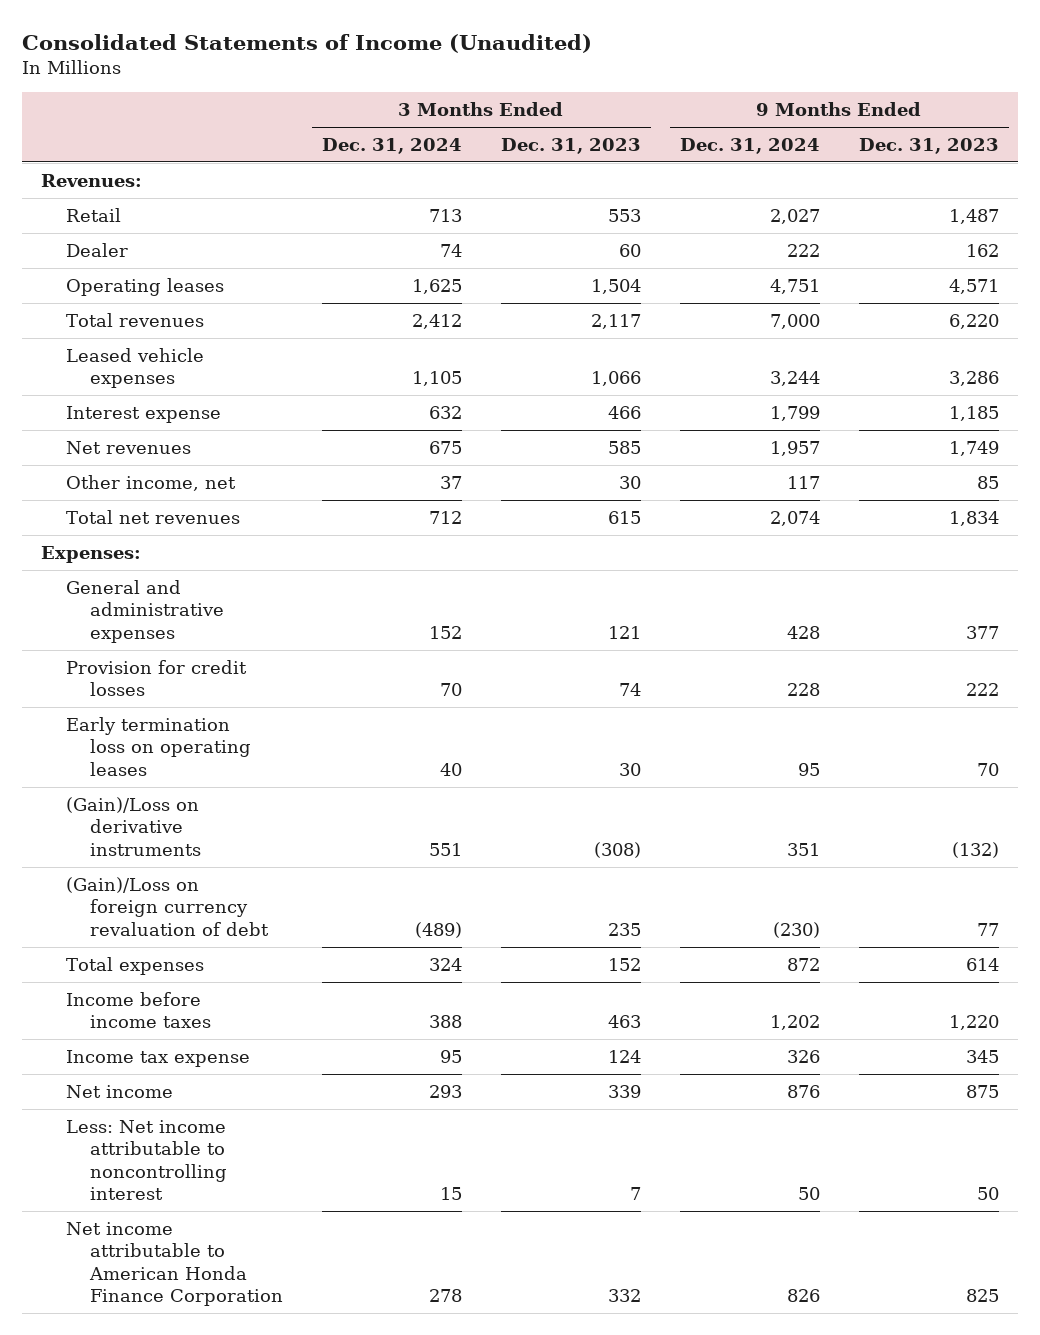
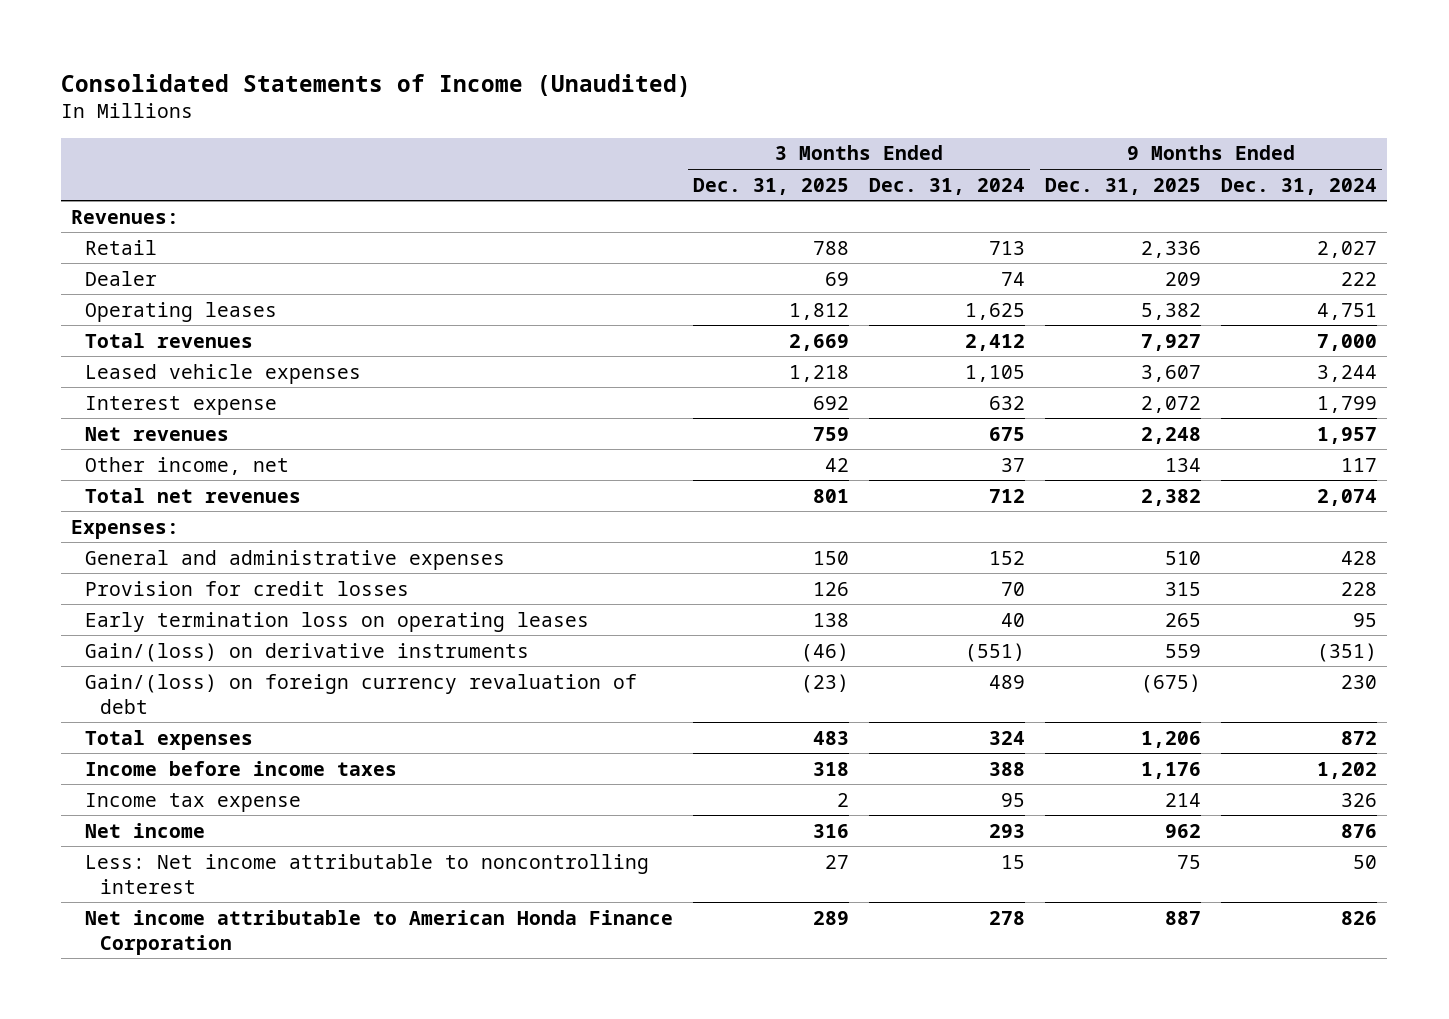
[500,138,641,155] Dec. 31, 2023 -> none
[858,138,999,155] Dec. 31, 2023 -> none
none -> [693,177,850,195] Dec. 31, 2025
none -> [1045,177,1202,195] Dec. 31, 2025
[65,797,202,856] (Gain)/Loss on derivative instruments -> [85,642,530,662] Gain/(loss) on derivative instruments
[429,842,463,856] 551 -> [965,642,1026,662] (551)
[786,842,820,856] 351 -> [1317,642,1378,662] (351)
[65,877,270,936] (Gain)/Loss on foreign currency revaluation of debt -> [85,673,638,714] Gain/(loss) on foreign currency revaluation of debt
[415,921,463,938] (489) -> [989,674,1026,689] 489
[772,921,820,938] (230) -> [1341,674,1378,689] 230

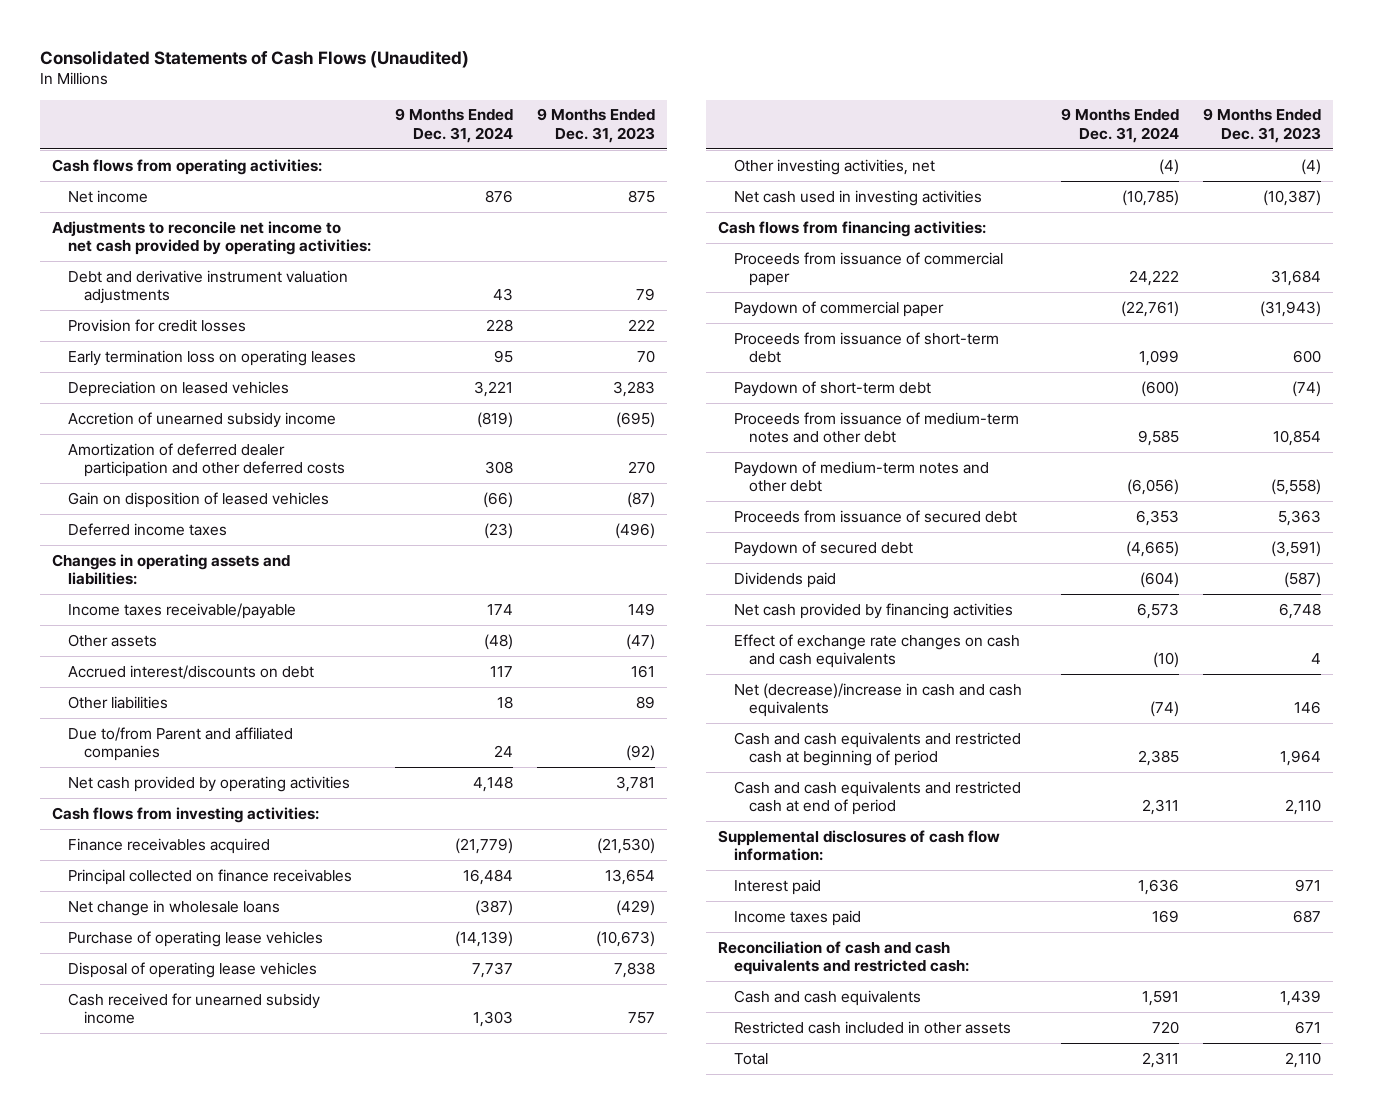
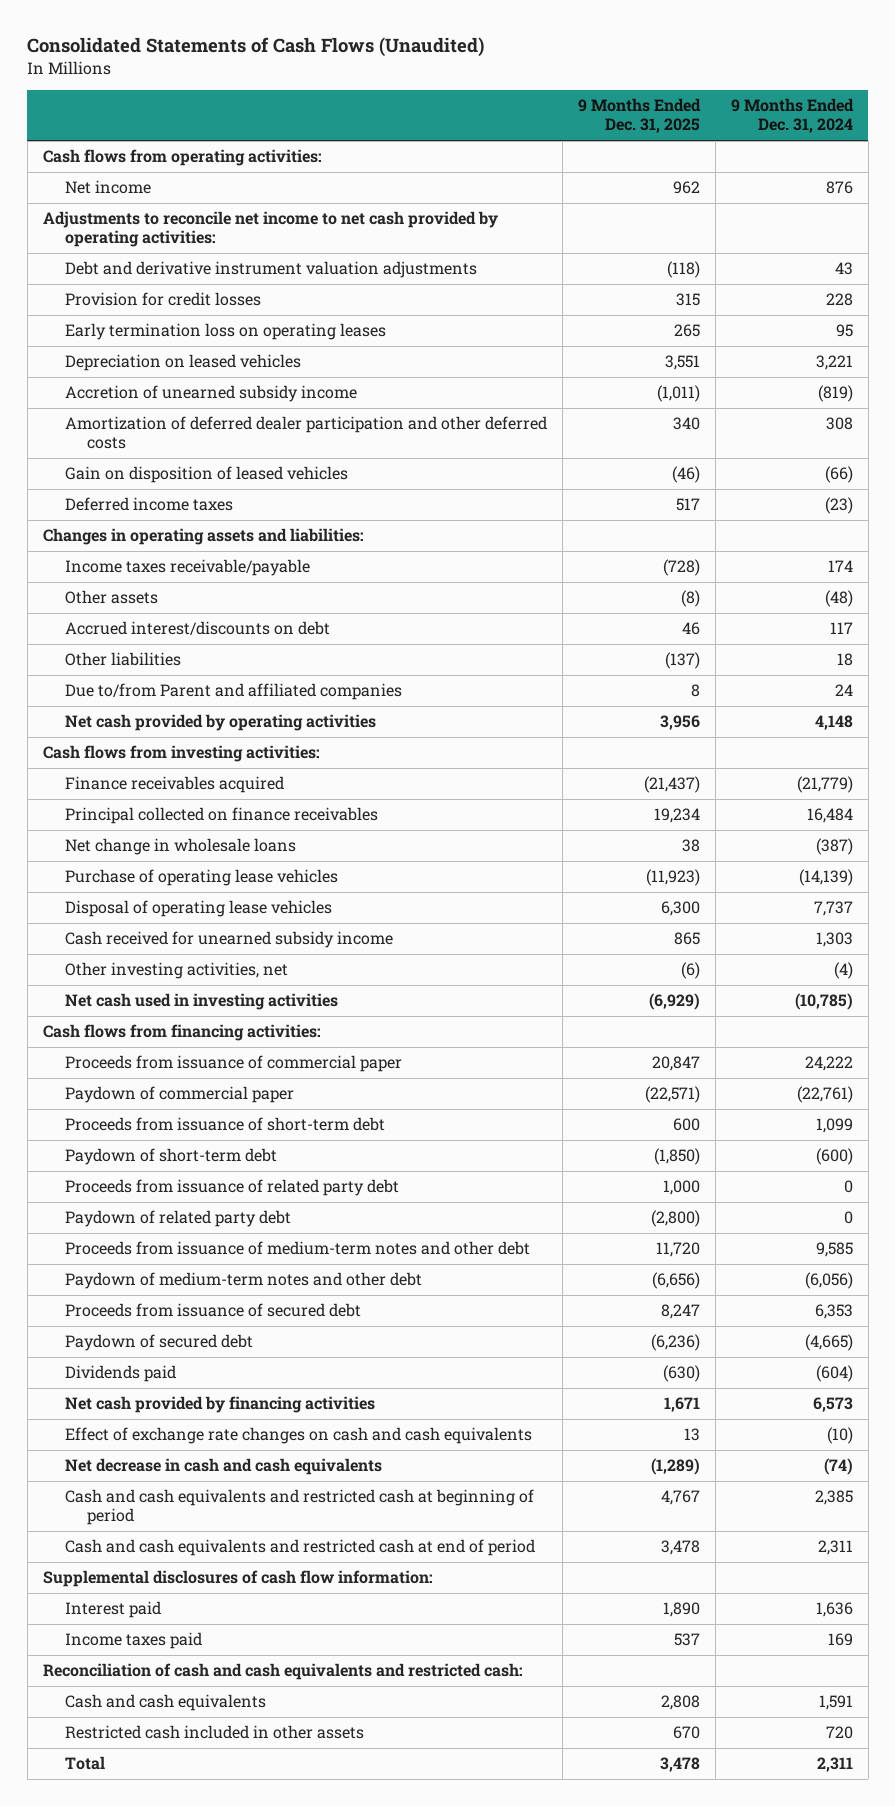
[537,108,656,144] 9 Months Ended Dec. 31, 2023 -> none
none -> [577,98,701,134] 9 Months Ended Dec. 31, 2025
none -> [65,1179,400,1197] Proceeds from issuance of related party debt
none -> [65,1210,292,1228] Paydown of related party debt
[733,682,1022,718] Net (decrease)/increase in cash and cash equivalents -> [65,1458,383,1476] Net decrease in cash and cash equivalents

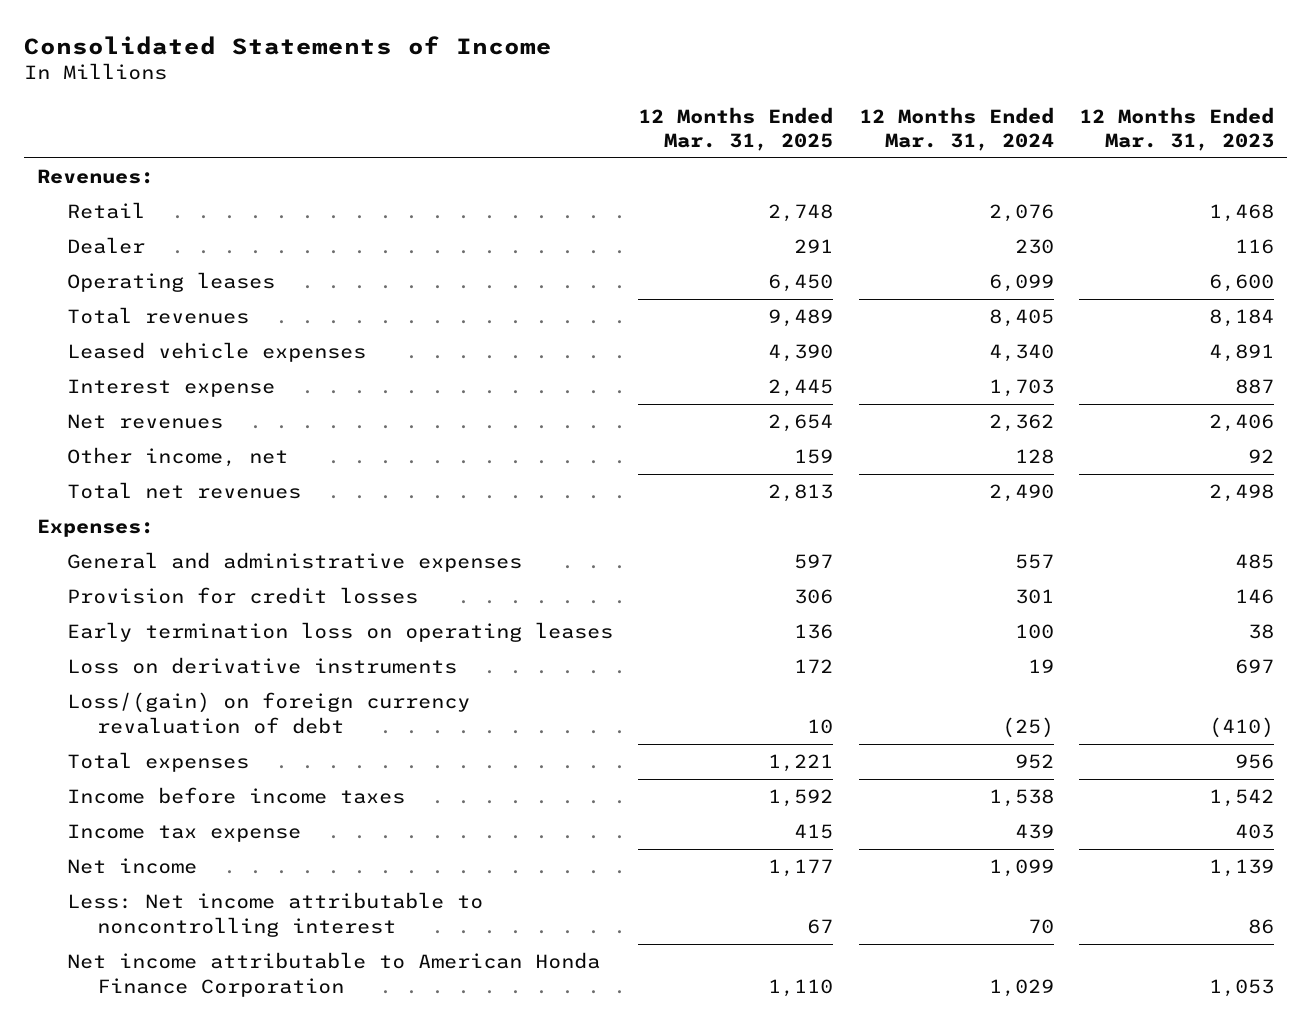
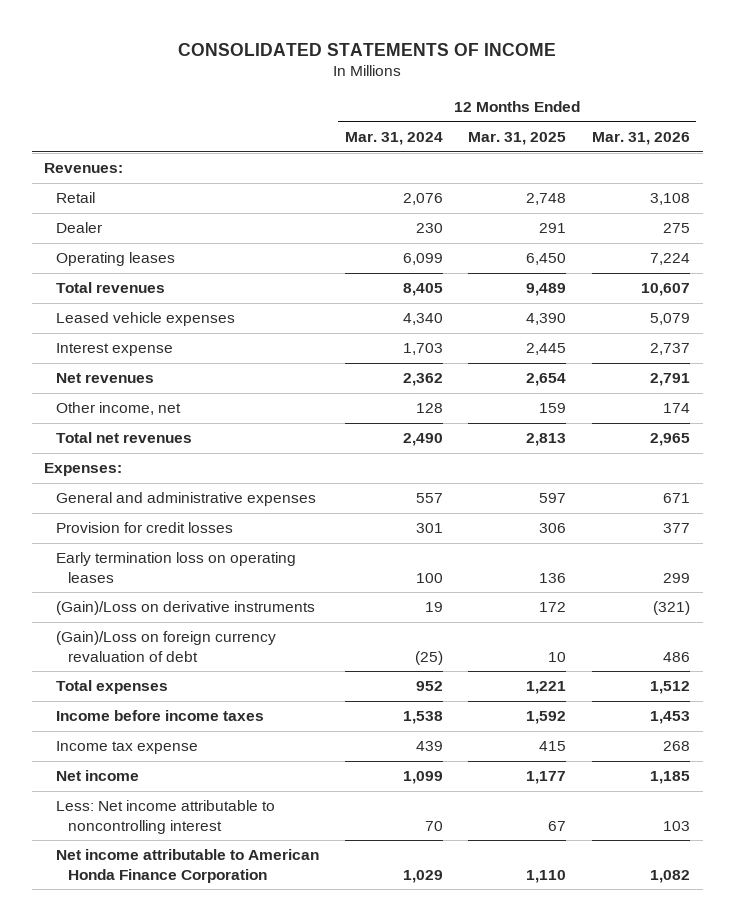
[24,35,553,55] Consolidated Statements of Income -> [178,42,557,56] CONSOLIDATED STATEMENTS OF INCOME
[1079,106,1275,152] 12 Months Ended Mar. 31, 2023 -> none
none -> [591,131,690,145] Mar. 31, 2026
[66,657,457,675] Loss on derivative instruments -> [56,601,316,616] (Gain)/Loss on derivative instruments
[66,692,470,734] Loss/(gain) on foreign currency revaluation of debt -> [56,631,277,662] (Gain)/Loss on foreign currency revaluation of debt

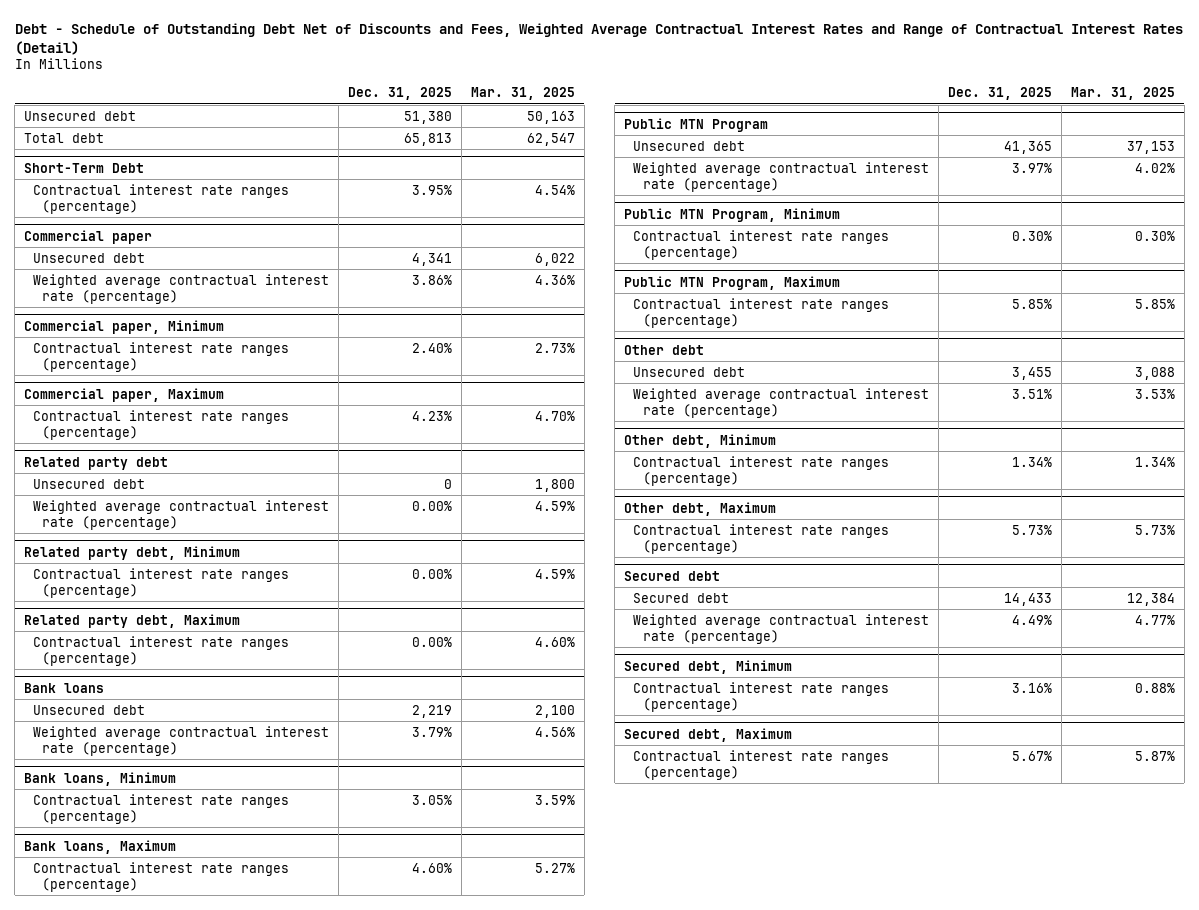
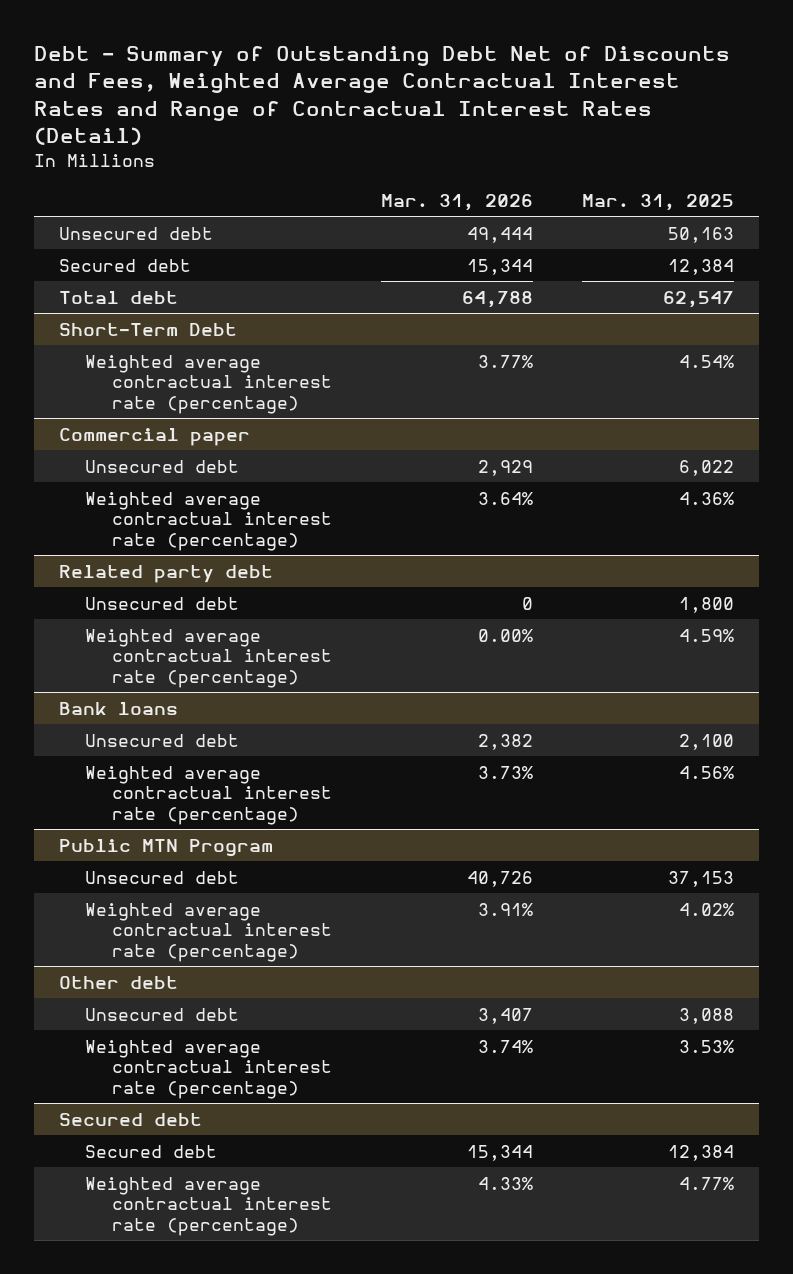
[14,22,1183,55] Debt - Schedule of Outstanding Debt Net of Discounts and Fees, Weighted Average Contractual Interest Rates and Range of Contractual Interest Rates (Detail) -> [33,46,730,145] Debt - Summary of Outstanding Debt Net of Discounts and Fees, Weighted Average Contractual Interest Rates and Range of Contractual Interest Rates (Detail)
[347,87,452,101] Dec. 31, 2025 -> none
none -> [381,193,534,211] Mar. 31, 2026
none -> [58,258,191,272] Secured debt
[33,183,290,214] Contractual interest rate ranges (percentage) -> [85,354,332,414] Weighted average contractual interest rate (percentage)
[23,319,224,334] Commercial paper, Minimum -> none
[33,341,290,372] Contractual interest rate ranges (percentage) -> none
[23,387,224,402] Commercial paper, Maximum -> none
[33,409,290,440] Contractual interest rate ranges (percentage) -> none
[23,545,240,560] Related party debt, Minimum -> none
[33,567,290,598] Contractual interest rate ranges (percentage) -> none
[23,613,240,628] Related party debt, Maximum -> none
[33,635,290,666] Contractual interest rate ranges (percentage) -> none
[23,771,176,786] Bank loans, Minimum -> none
[33,793,290,824] Contractual interest rate ranges (percentage) -> none
[23,839,176,854] Bank loans, Maximum -> none
[33,861,290,892] Contractual interest rate ranges (percentage) -> none
[624,207,841,222] Public MTN Program, Minimum -> none
[633,229,890,260] Contractual interest rate ranges (percentage) -> none
[624,275,841,290] Public MTN Program, Maximum -> none
[633,297,890,328] Contractual interest rate ranges (percentage) -> none
[624,433,777,448] Other debt, Minimum -> none
[633,455,890,486] Contractual interest rate ranges (percentage) -> none
[624,501,777,516] Other debt, Maximum -> none
[633,523,890,554] Contractual interest rate ranges (percentage) -> none
[624,659,793,674] Secured debt, Minimum -> none
[633,681,890,712] Contractual interest rate ranges (percentage) -> none
[624,727,793,742] Secured debt, Maximum -> none
[633,749,890,780] Contractual interest rate ranges (percentage) -> none

